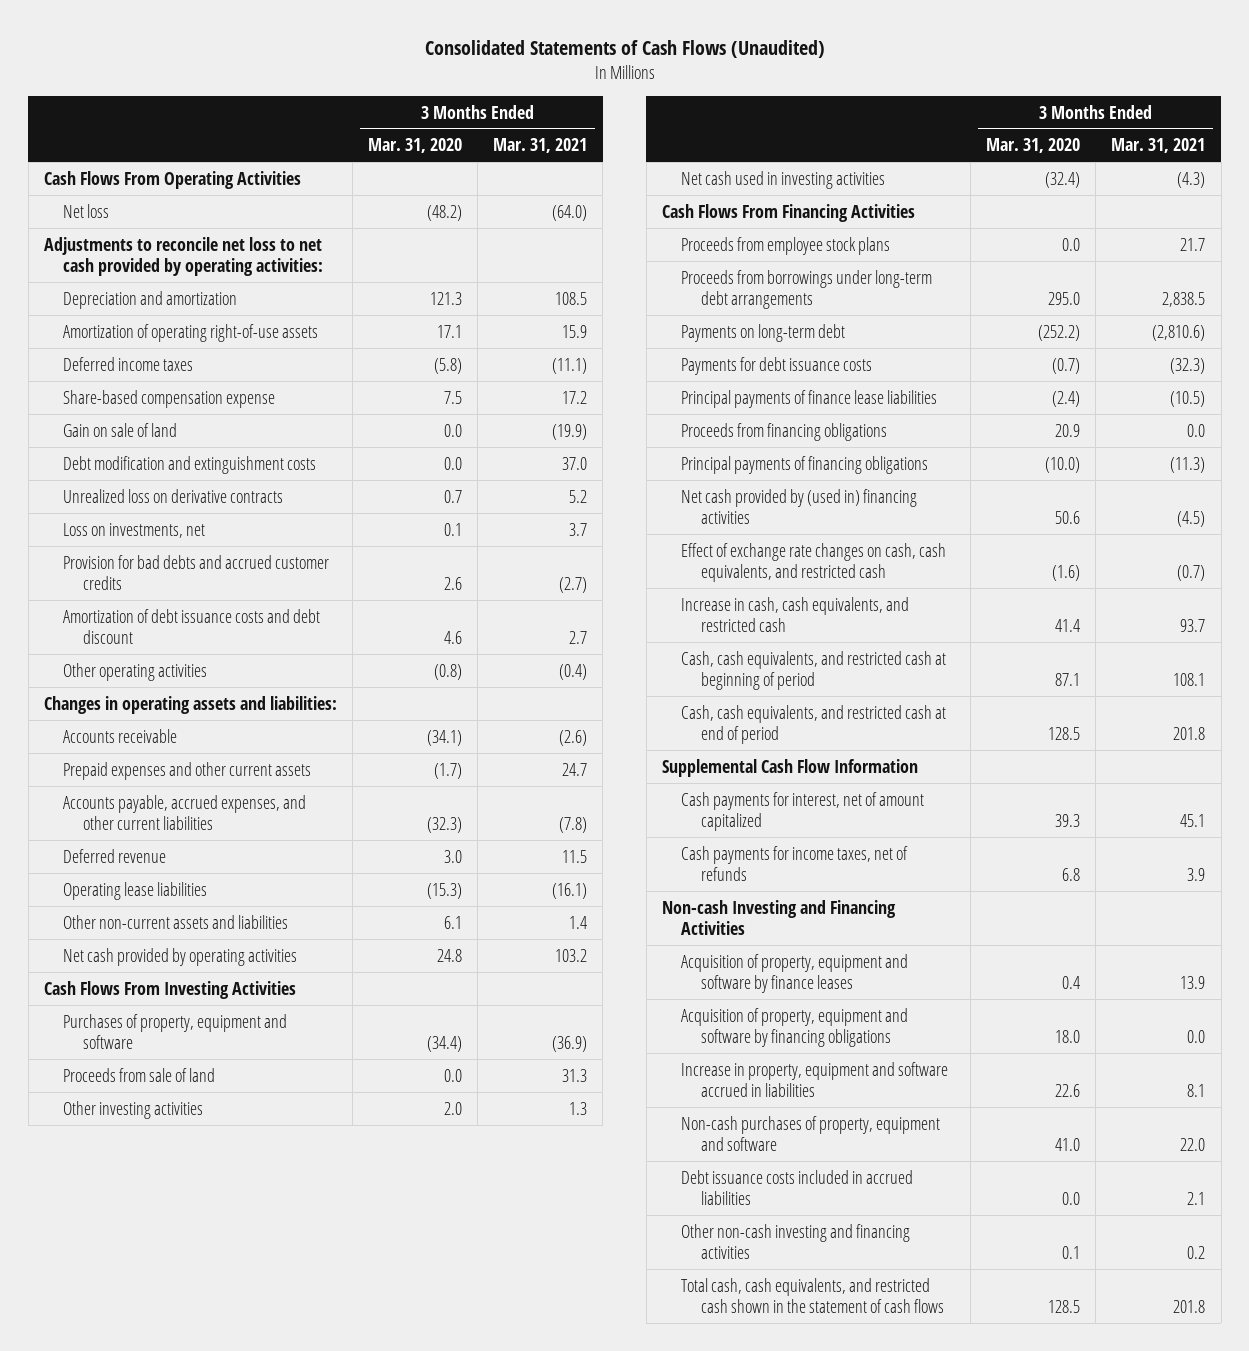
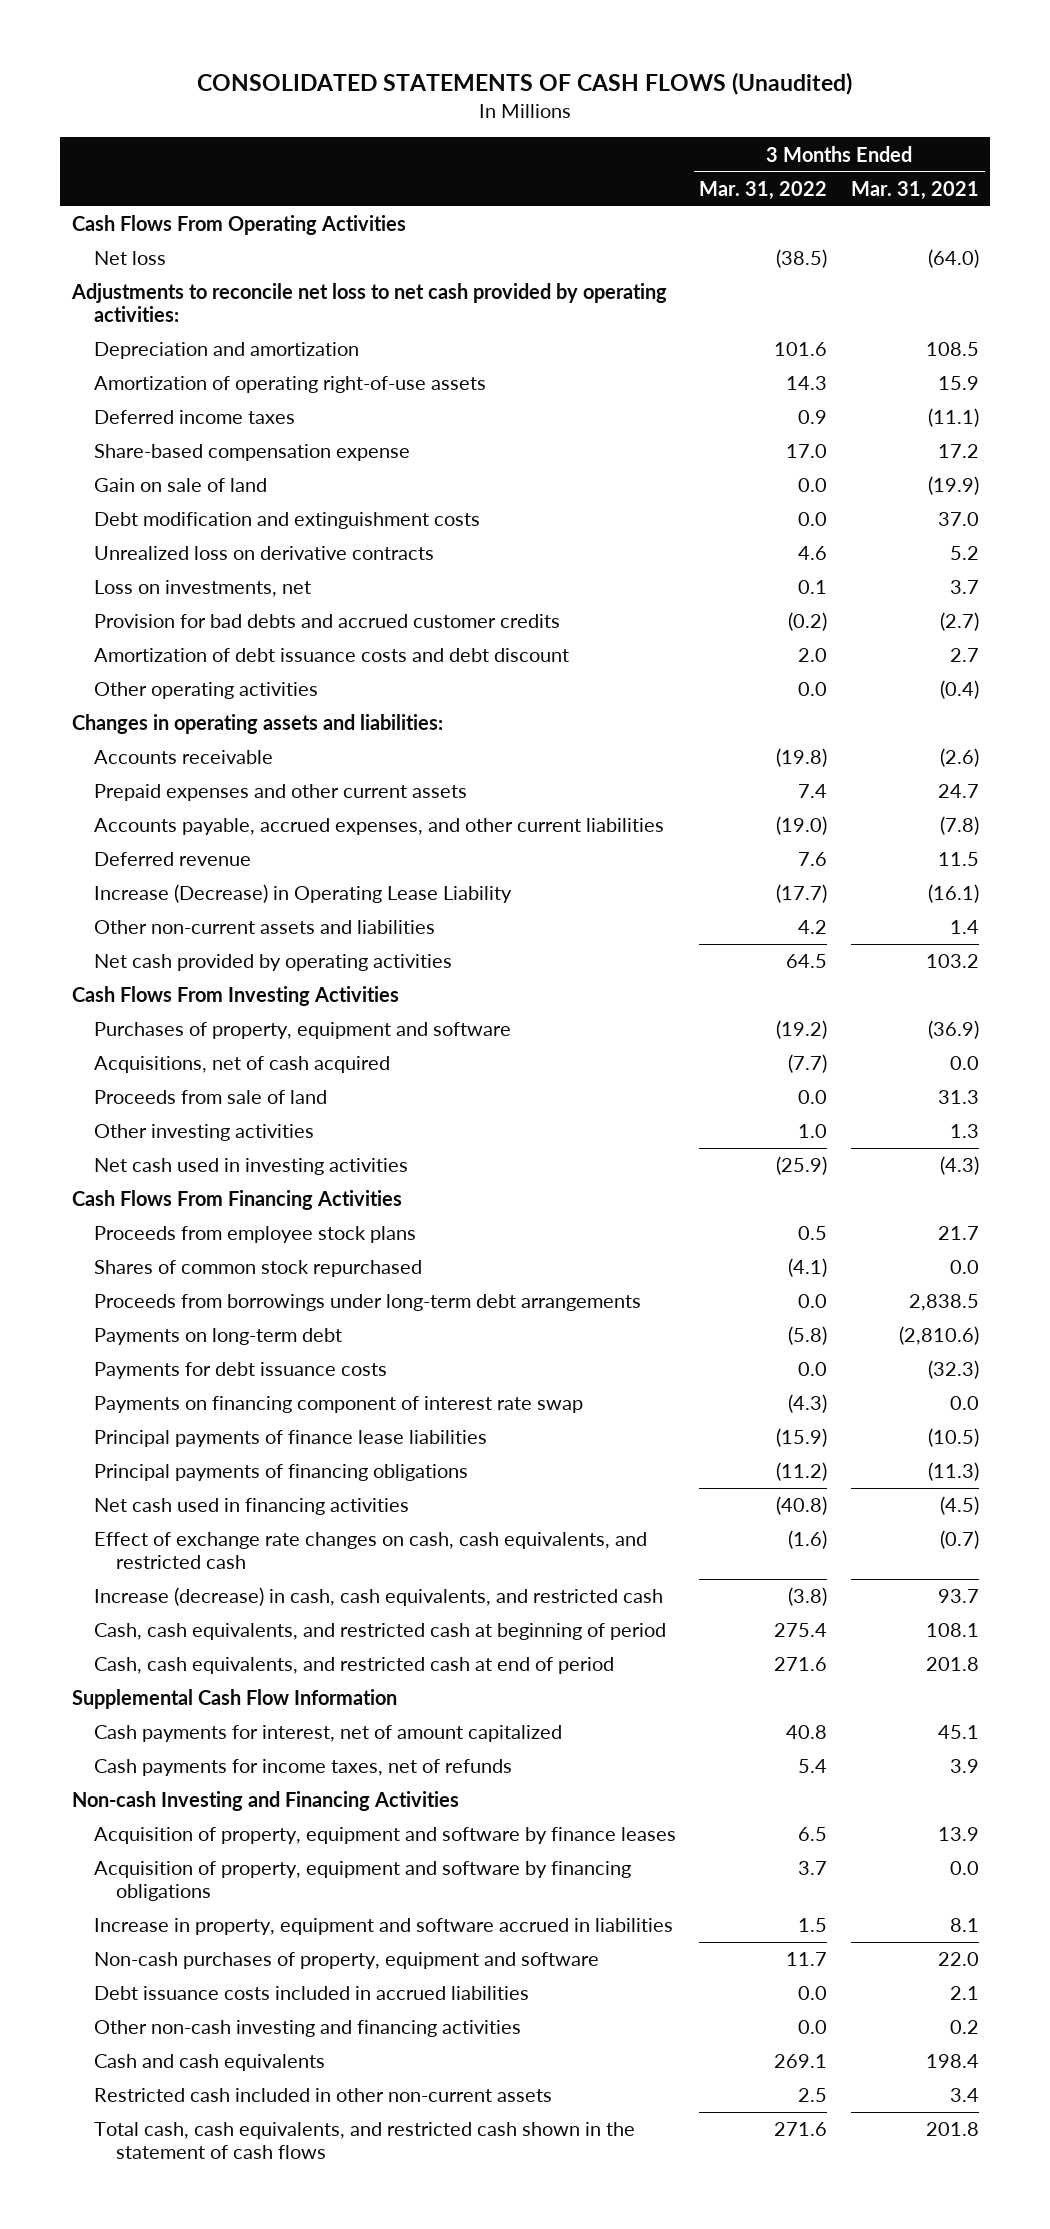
[424,40,825,59] Consolidated Statements of Cash Flows (Unaudited) -> [197,71,853,95] CONSOLIDATED STATEMENTS OF CASH FLOWS (Unaudited)
[367,138,462,154] Mar. 31, 2020 -> none
none -> [699,180,828,200] Mar. 31, 2022
[63,881,208,900] Operating lease liabilities -> [93,884,512,904] Increase (Decrease) in Operating Lease Liability
none -> [93,1056,390,1074] Acquisitions, net of cash acquired
none -> [93,1260,422,1278] Shares of common stock repurchased
none -> [93,1396,583,1414] Payments on financing component of interest rate swap
[681,422,888,441] Proceeds from financing obligations -> none
[681,488,918,524] Net cash provided by (used in) financing activities -> [93,1498,409,1516] Net cash used in financing activities
[681,596,910,632] Increase in cash, cash equivalents, and restricted cash -> [93,1587,663,1607] Increase (decrease) in cash, cash equivalents, and restricted cash
none -> [93,2054,325,2072] Cash and cash equivalents
none -> [93,2088,552,2103] Restricted cash included in other non-current assets

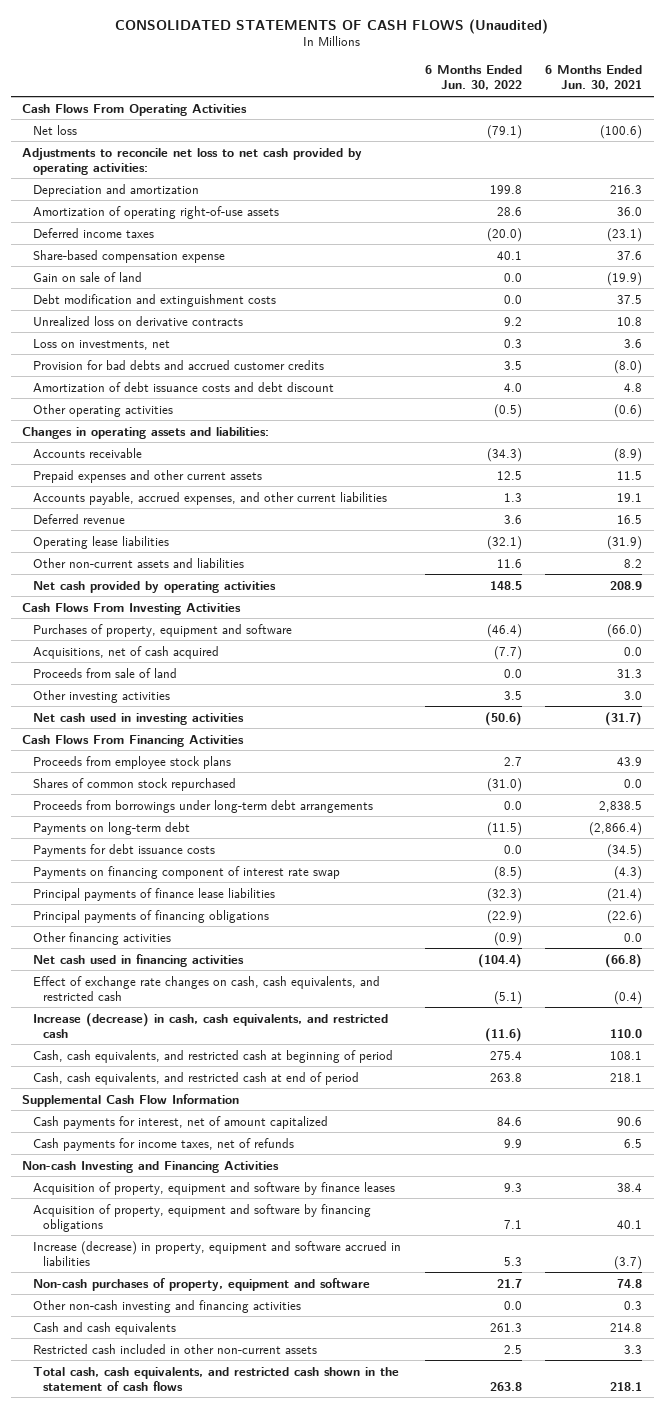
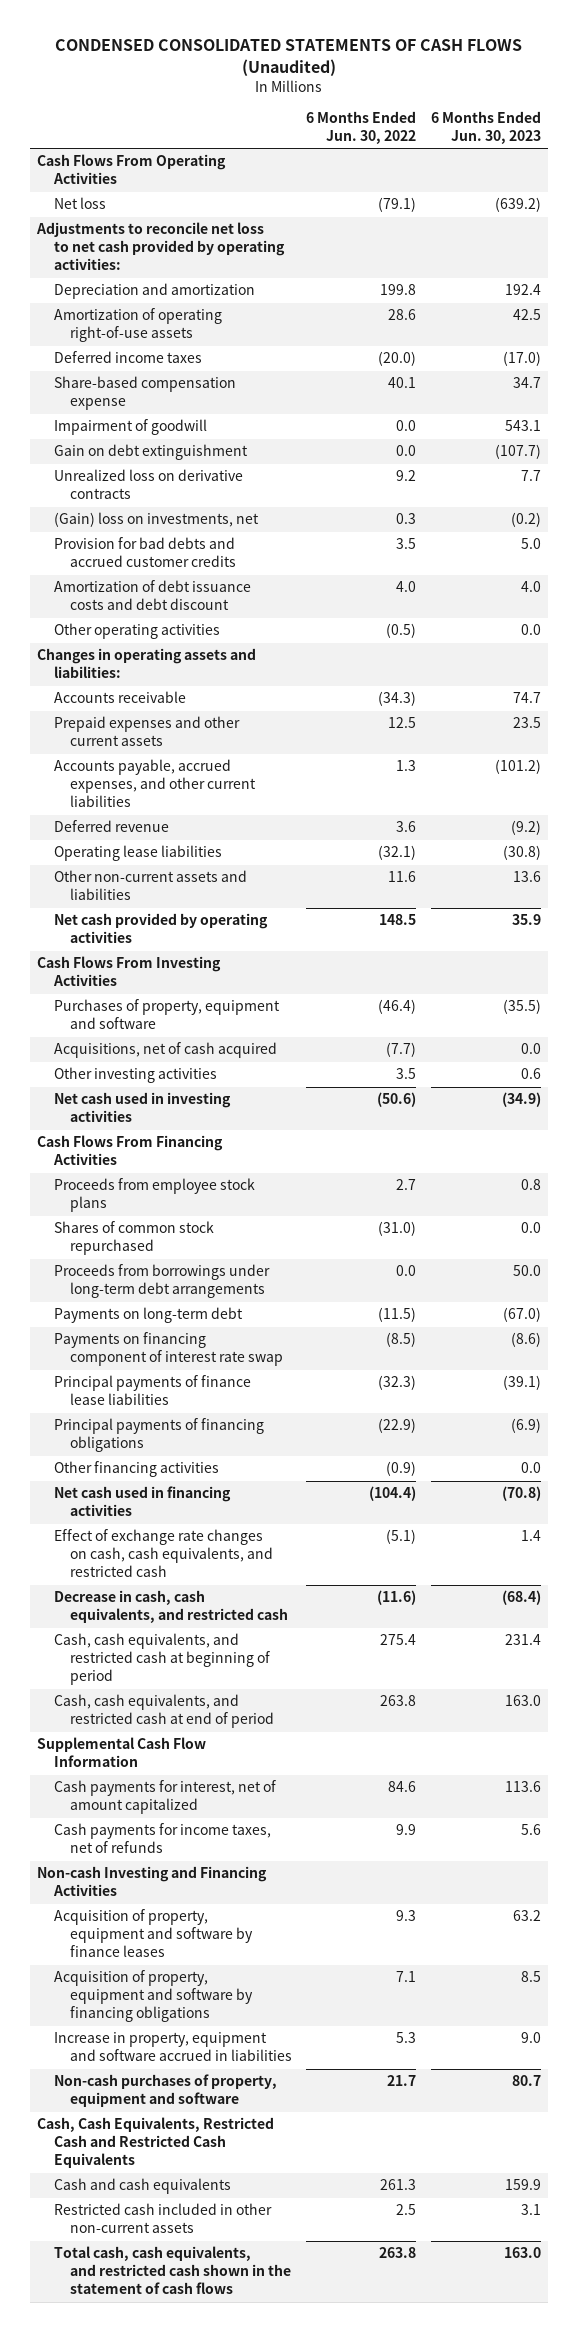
[115,18,549,34] CONSOLIDATED STATEMENTS OF CASH FLOWS (Unaudited) -> [54,39,522,77] CONDENSED CONSOLIDATED STATEMENTS OF CASH FLOWS (Unaudited)
[545,65,643,91] 6 Months Ended Jun. 30, 2021 -> none
none -> [430,111,541,145] 6 Months Ended Jun. 30, 2023
[32,271,142,282] Gain on sale of land -> none
none -> [53,419,207,436] Impairment of goodwill
[32,293,276,307] Debt modification and extinguishment costs -> [53,444,248,461] Gain on debt extinguishment
[32,338,170,350] Loss on investments, net -> [53,512,259,528] (Gain) loss on investments, net
[32,667,177,678] Proceeds from sale of land -> none
[32,843,215,857] Payments for debt issuance costs -> none
[32,1012,388,1038] Increase (decrease) in cash, cash equivalents, and restricted cash -> [53,1590,288,1624] Decrease in cash, cash equivalents, and restricted cash
[32,1240,401,1266] Increase (decrease) in property, equipment and software accrued in liabilities -> [53,2032,292,2062] Increase in property, equipment and software accrued in liabilities
[32,1299,301,1313] Other non-cash investing and financing activities -> none
none -> [37,2117,275,2169] Cash, Cash Equivalents, Restricted Cash and Restricted Cash Equivalents

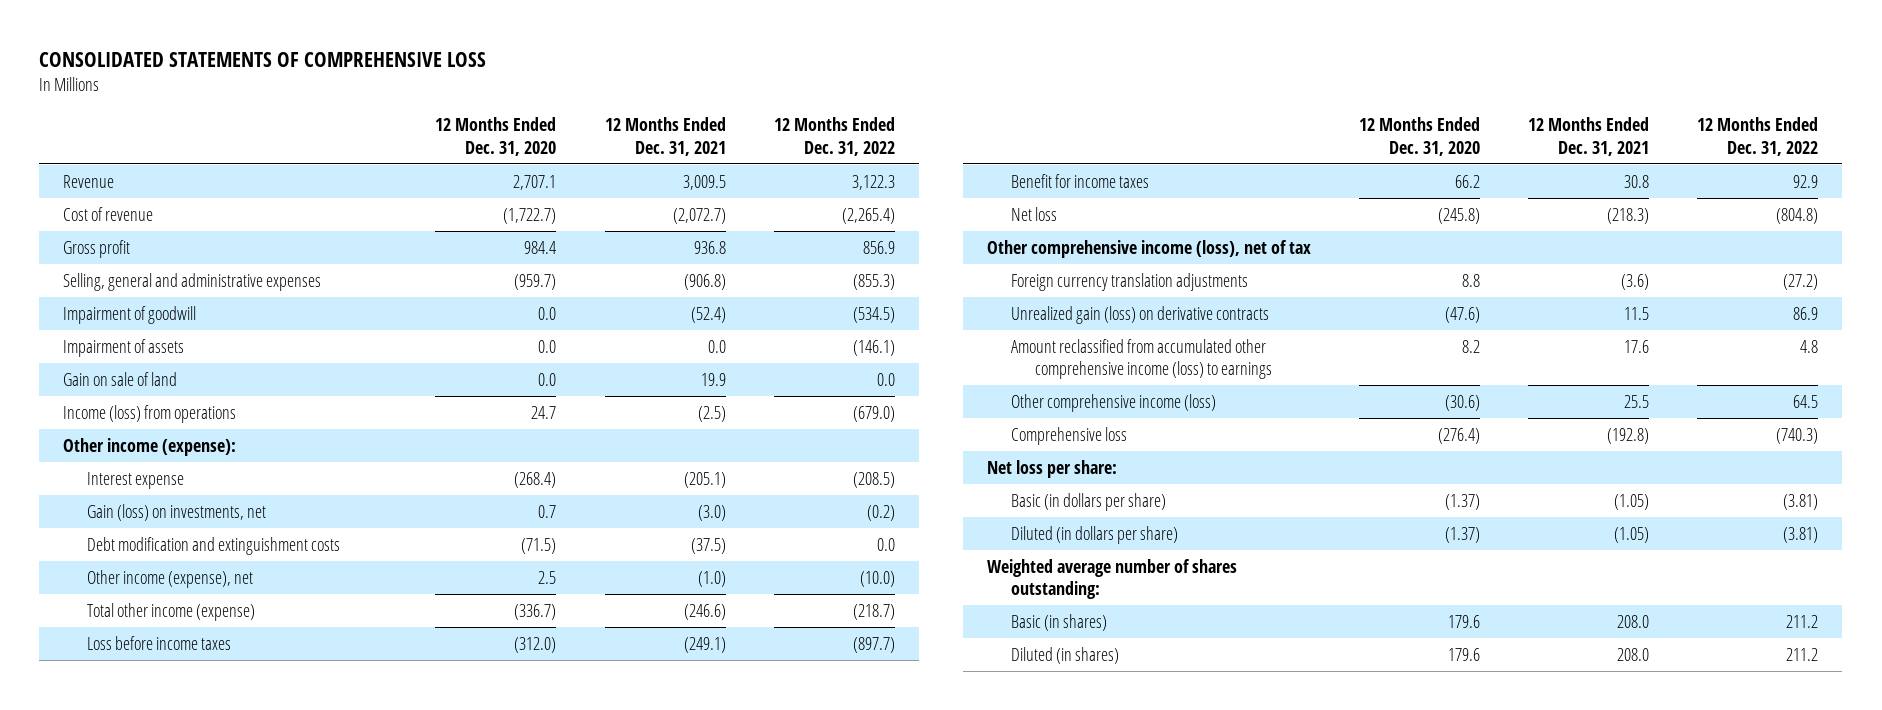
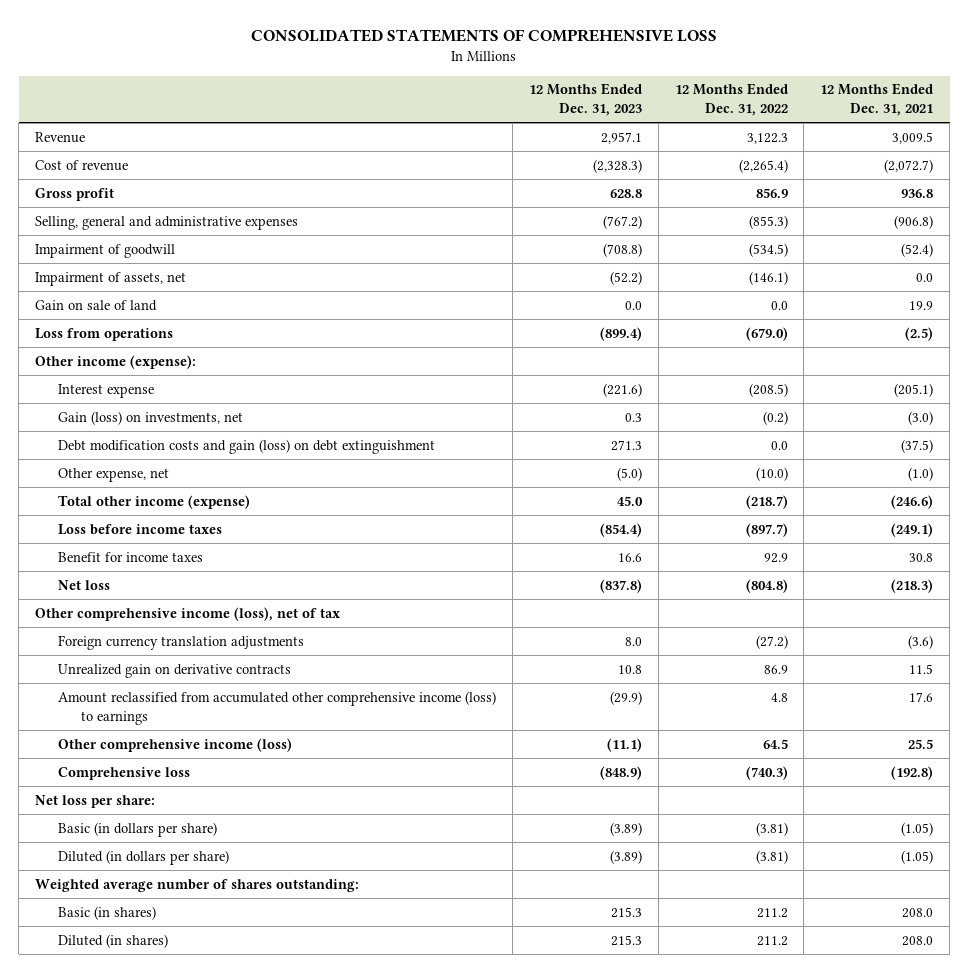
[435,117,557,156] 12 Months Ended Dec. 31, 2020 -> none
none -> [528,83,642,117] 12 Months Ended Dec. 31, 2023
[63,338,185,357] Impairment of assets -> [34,271,186,286] Impairment of assets, net
[63,404,237,423] Income (loss) from operations -> [34,327,173,341] Loss from operations
[87,536,341,555] Debt modification and extinguishment costs -> [58,438,436,454] Debt modification costs and gain (loss) on debt extinguishment
[87,569,254,588] Other income (expense), net -> [58,467,170,482] Other expense, net
[1011,305,1270,324] Unrealized gain (loss) on derivative contracts -> [58,663,292,678] Unrealized gain on derivative contracts

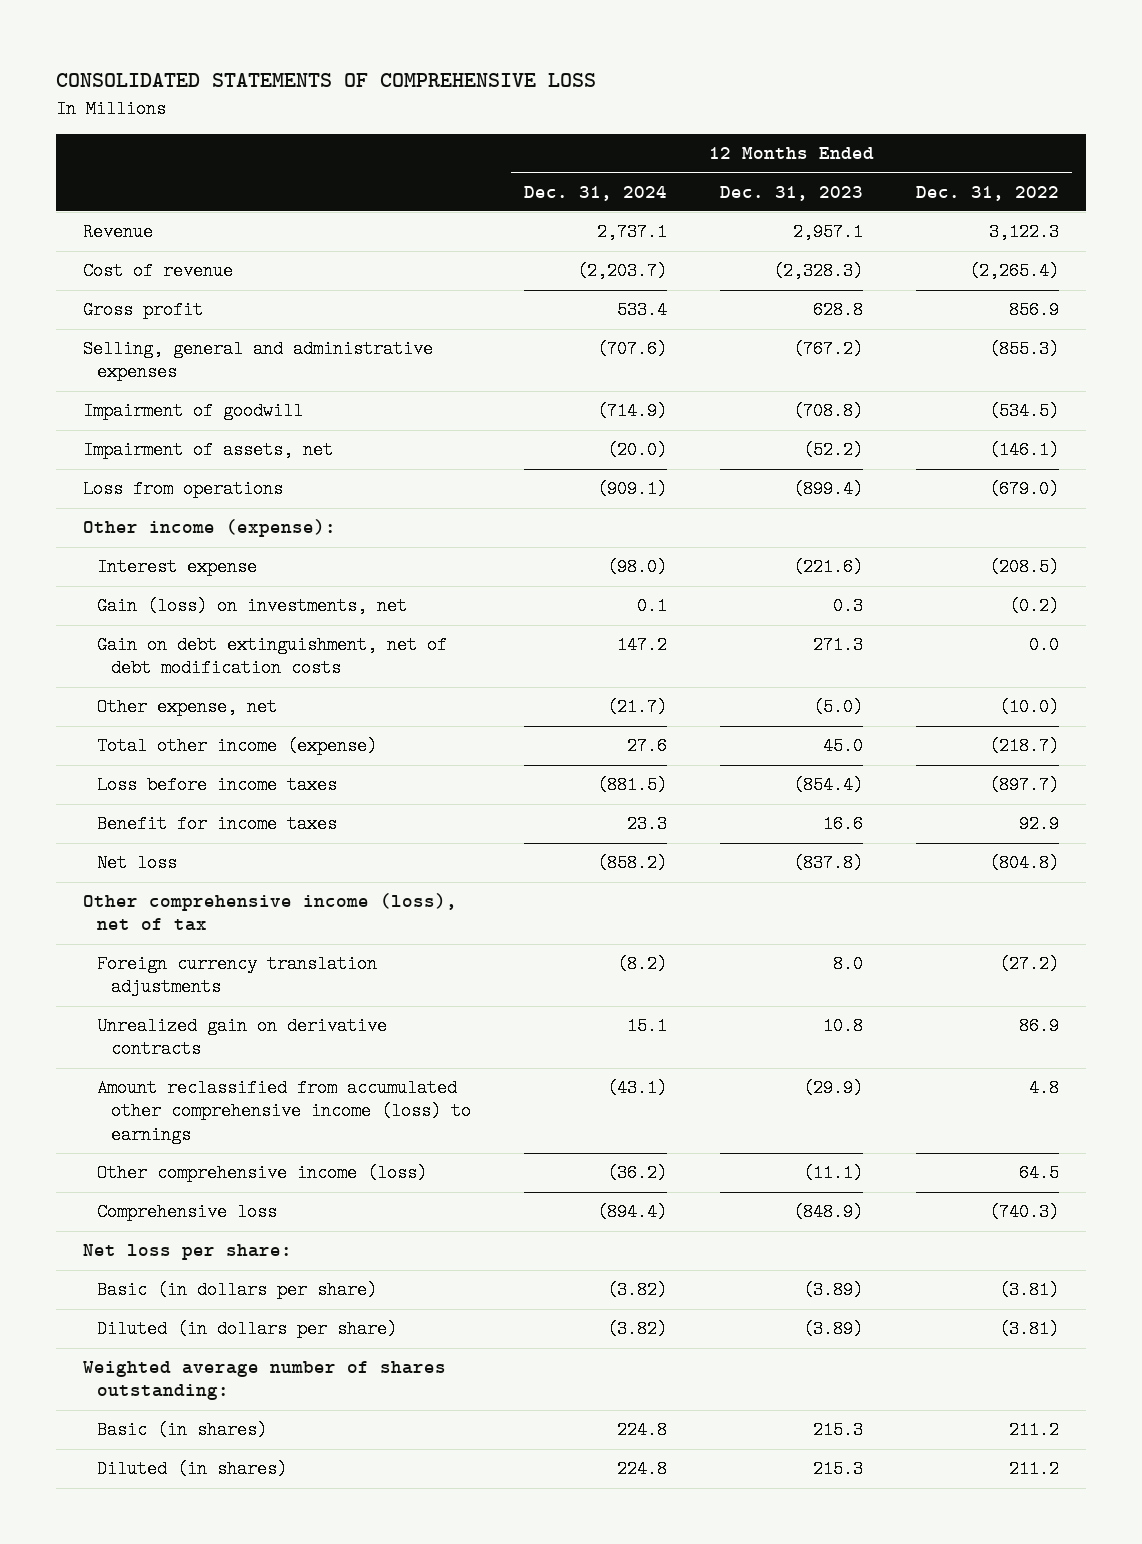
[820,83,934,117] 12 Months Ended Dec. 31, 2021 -> none
none -> [524,185,668,201] Dec. 31, 2024
[34,299,157,311] Gain on sale of land -> none
[58,438,436,454] Debt modification costs and gain (loss) on debt extinguishment -> [96,636,447,678] Gain on debt extinguishment, net of debt modification costs

